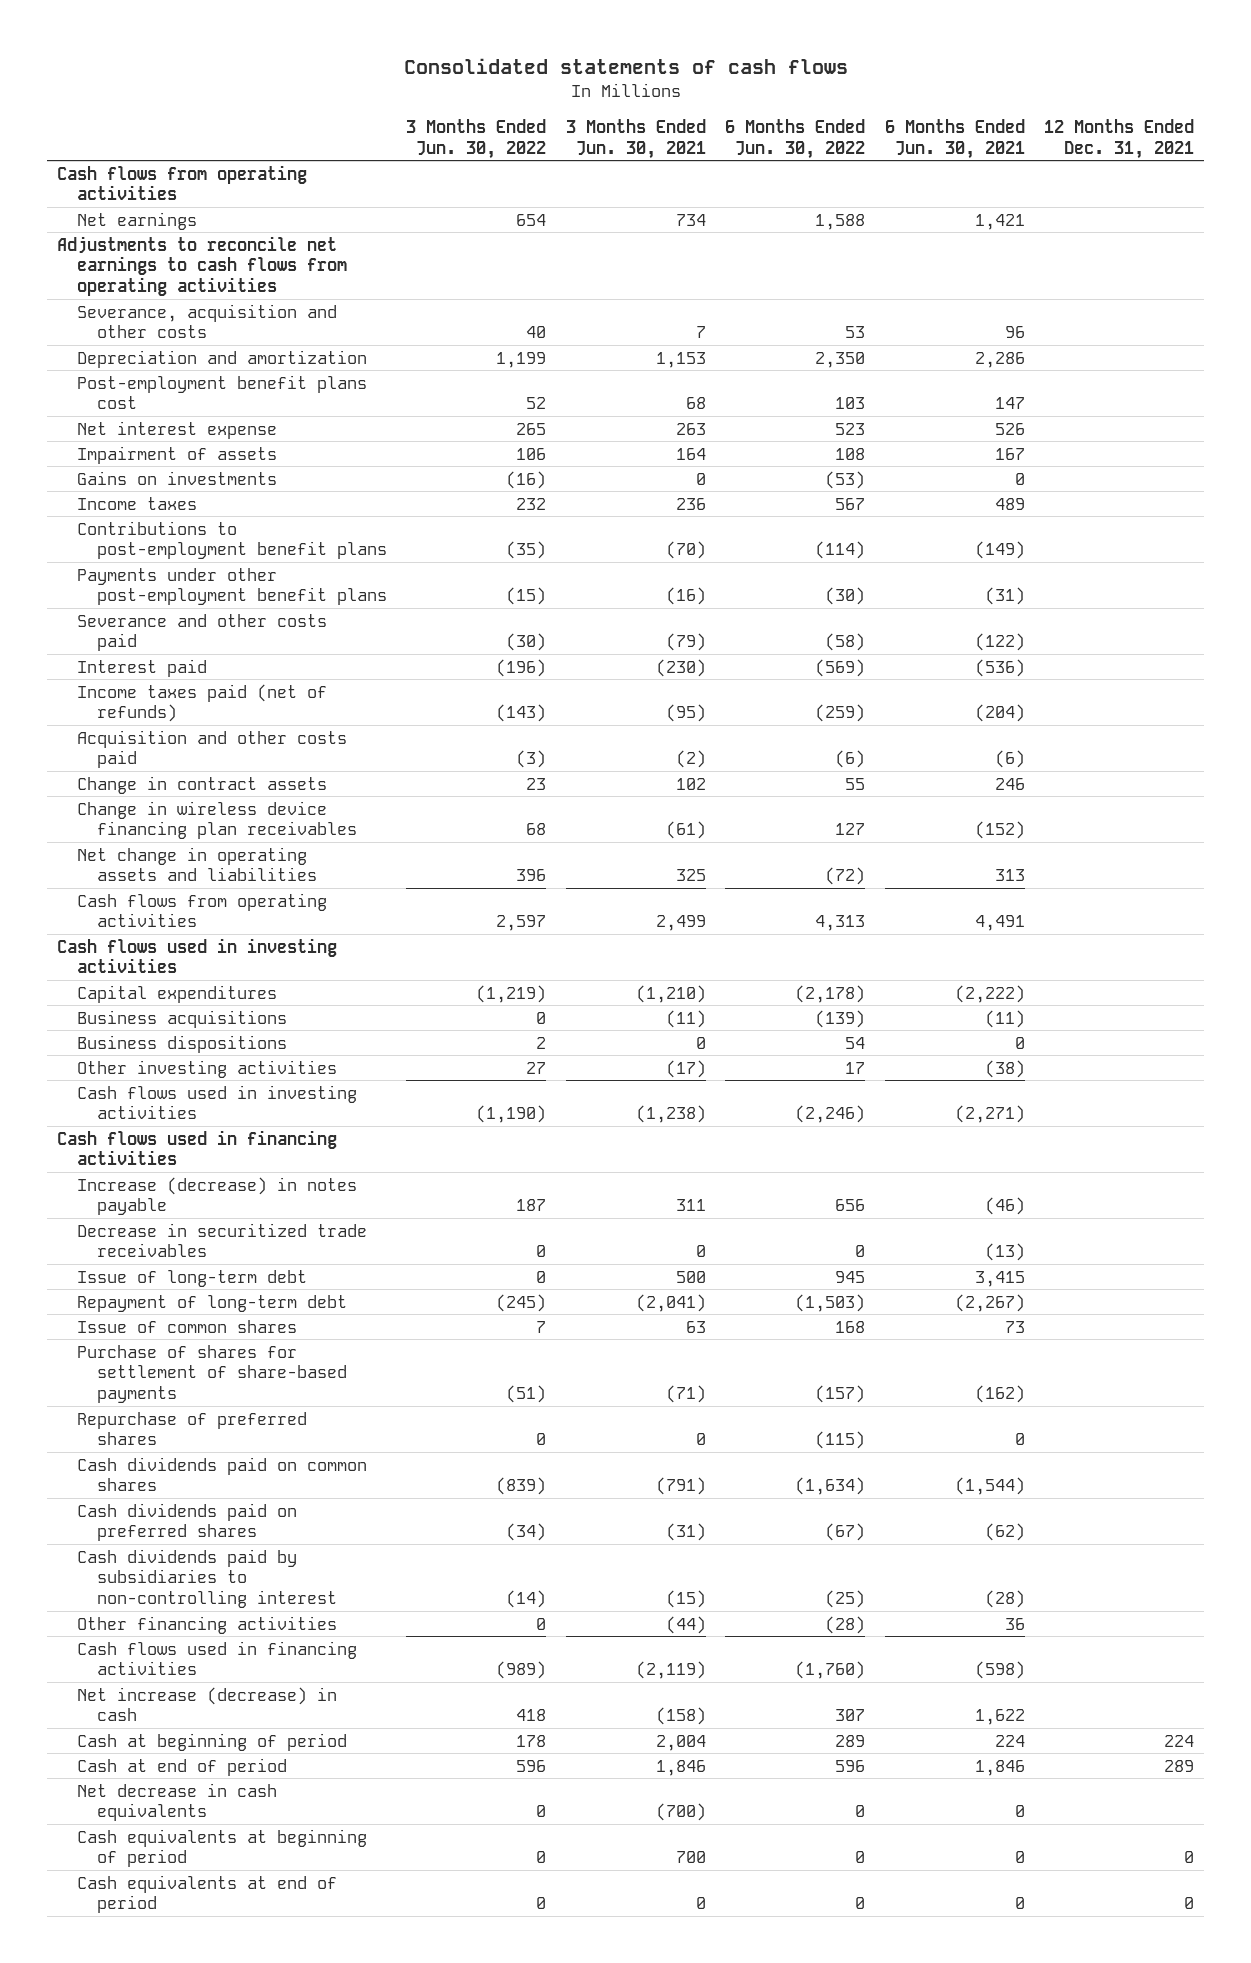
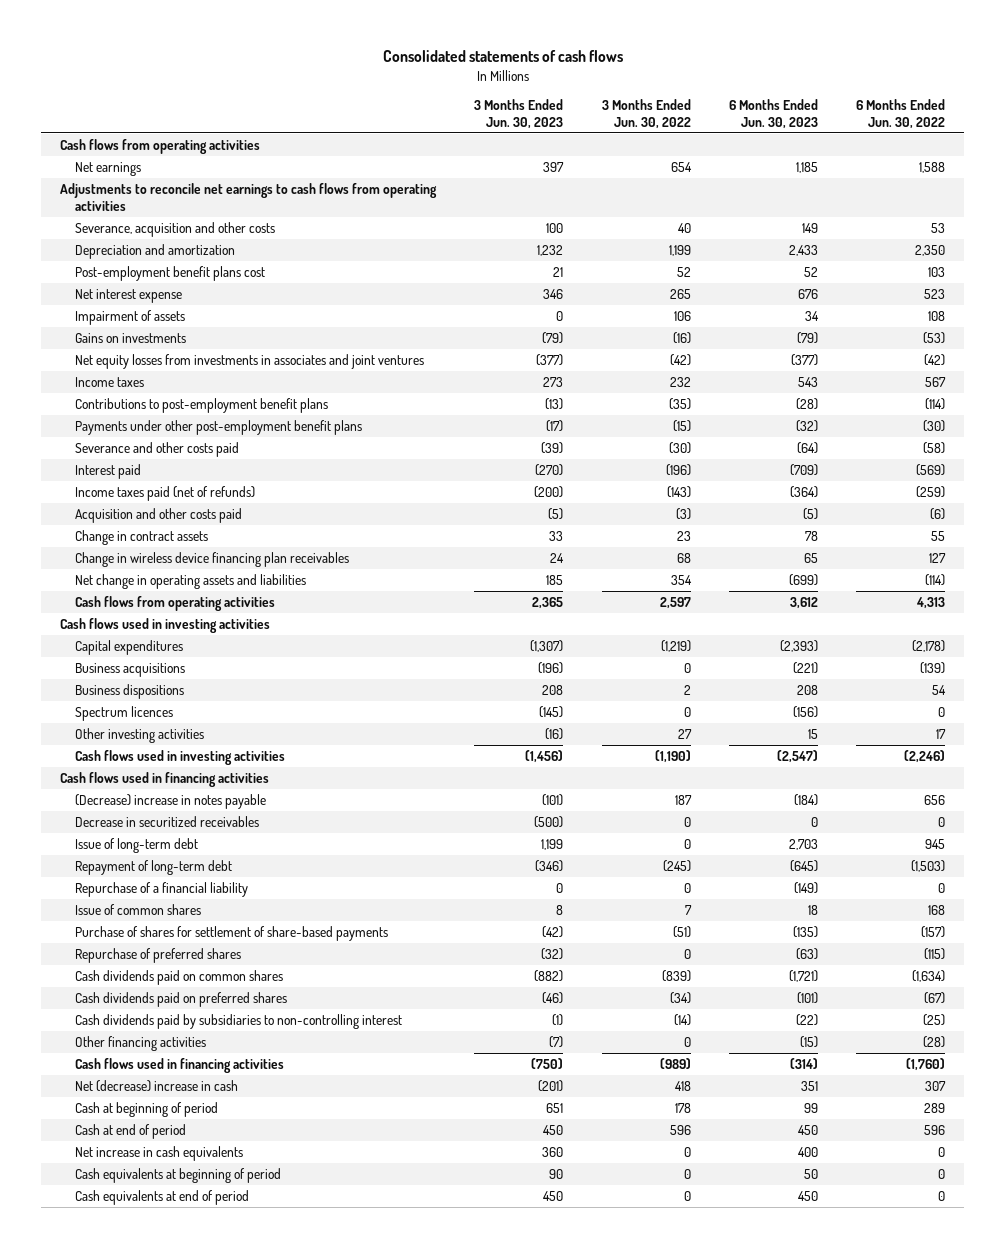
[565,118,706,159] 3 Months Ended Jun. 30, 2021 -> none
[884,118,1025,159] 6 Months Ended Jun. 30, 2021 -> none
[1044,118,1195,159] 12 Months Ended Dec. 31, 2021 -> none
none -> [474,99,564,129] 3 Months Ended Jun. 30, 2023
none -> [728,99,818,129] 6 Months Ended Jun. 30, 2023
none -> [74,353,424,369] Net equity losses from investments in associates and joint ventures
[516,869,547,882] 396 -> [670,574,692,585] 354
[825,867,866,886] (72) -> [924,573,945,586] (114)
none -> [74,705,173,721] Spectrum licences
[76,1176,357,1216] Increase (decrease) in notes payable -> [74,793,266,809] (Decrease) increase in notes payable
[76,1222,367,1258] Decrease in securitized trade receivables -> [74,815,259,827] Decrease in securitized receivables
none -> [74,881,248,897] Repurchase of a financial liability
[76,1686,337,1722] Net increase (decrease) in cash -> [74,1079,238,1092] Net (decrease) increase in cash
[76,1782,277,1822] Net decrease in cash equivalents -> [74,1145,243,1161] Net increase in cash equivalents

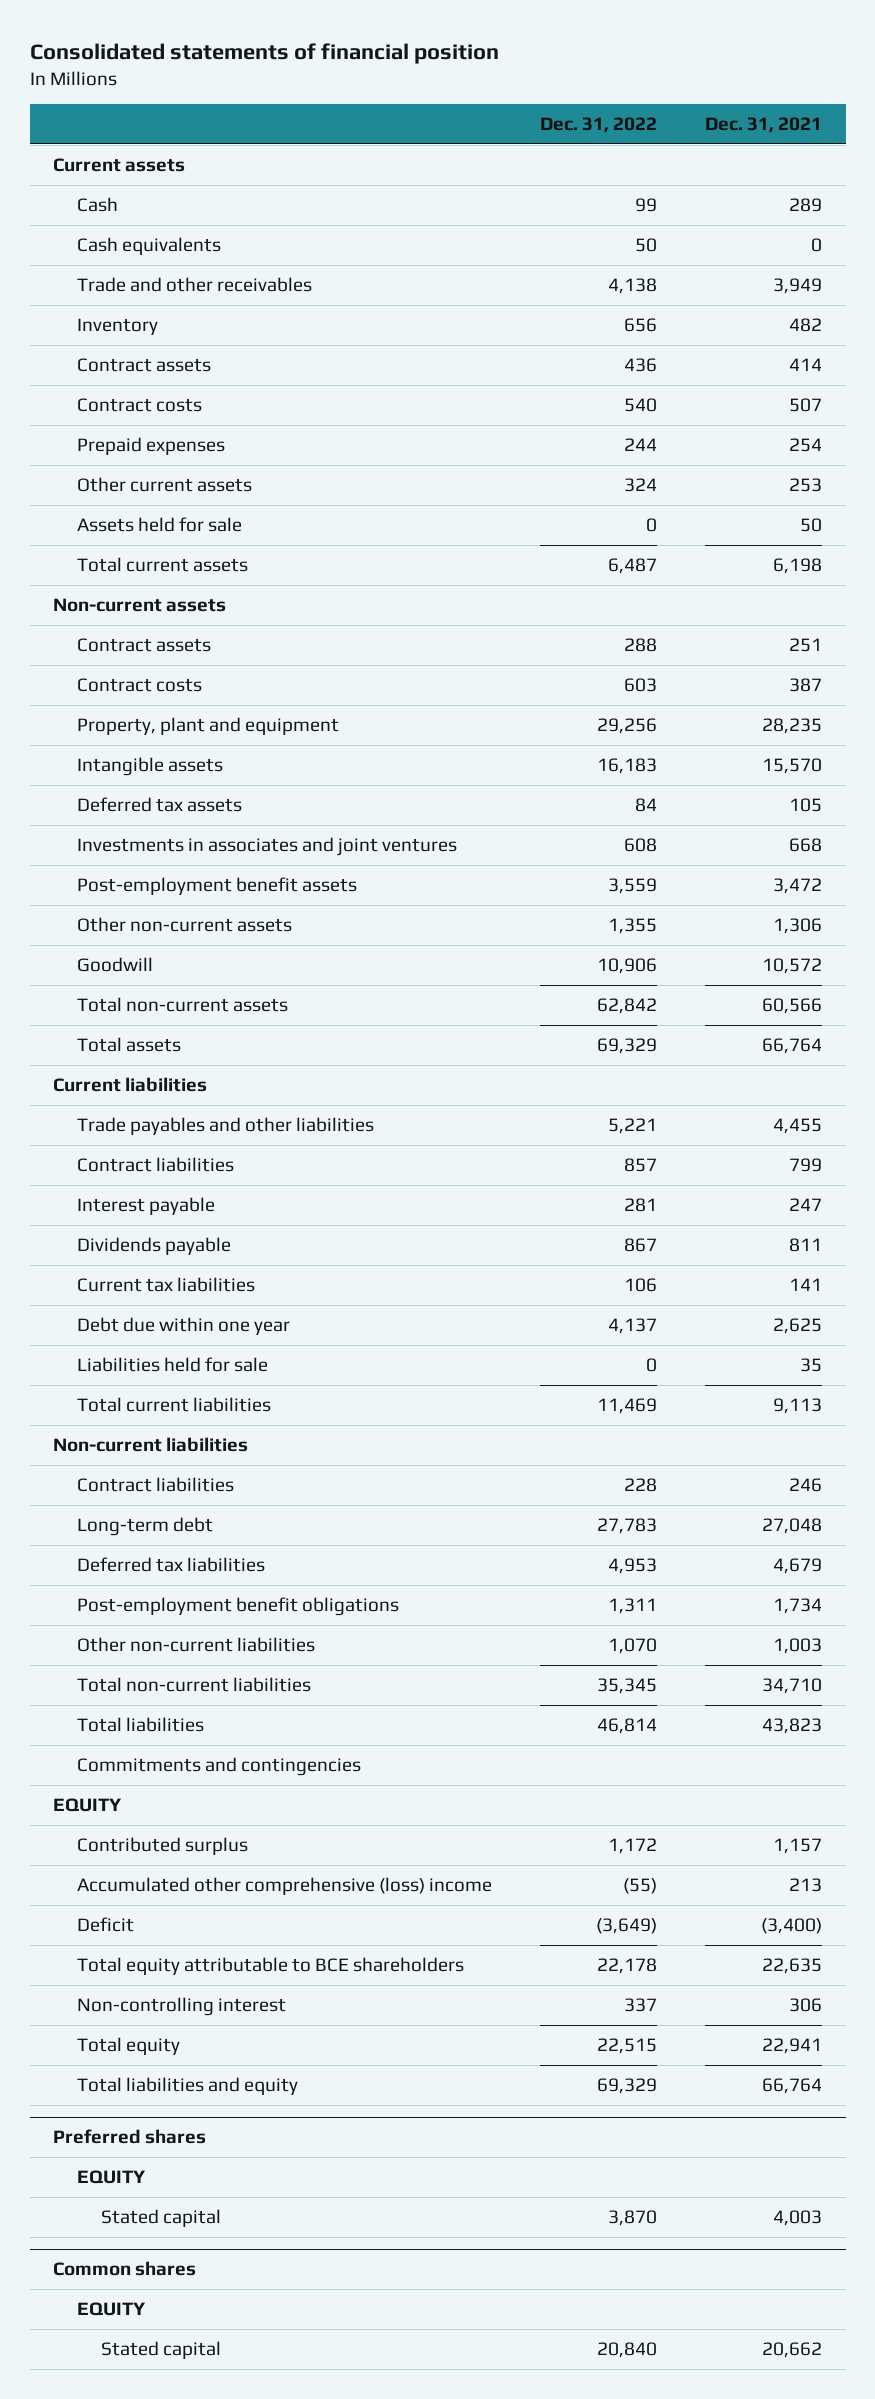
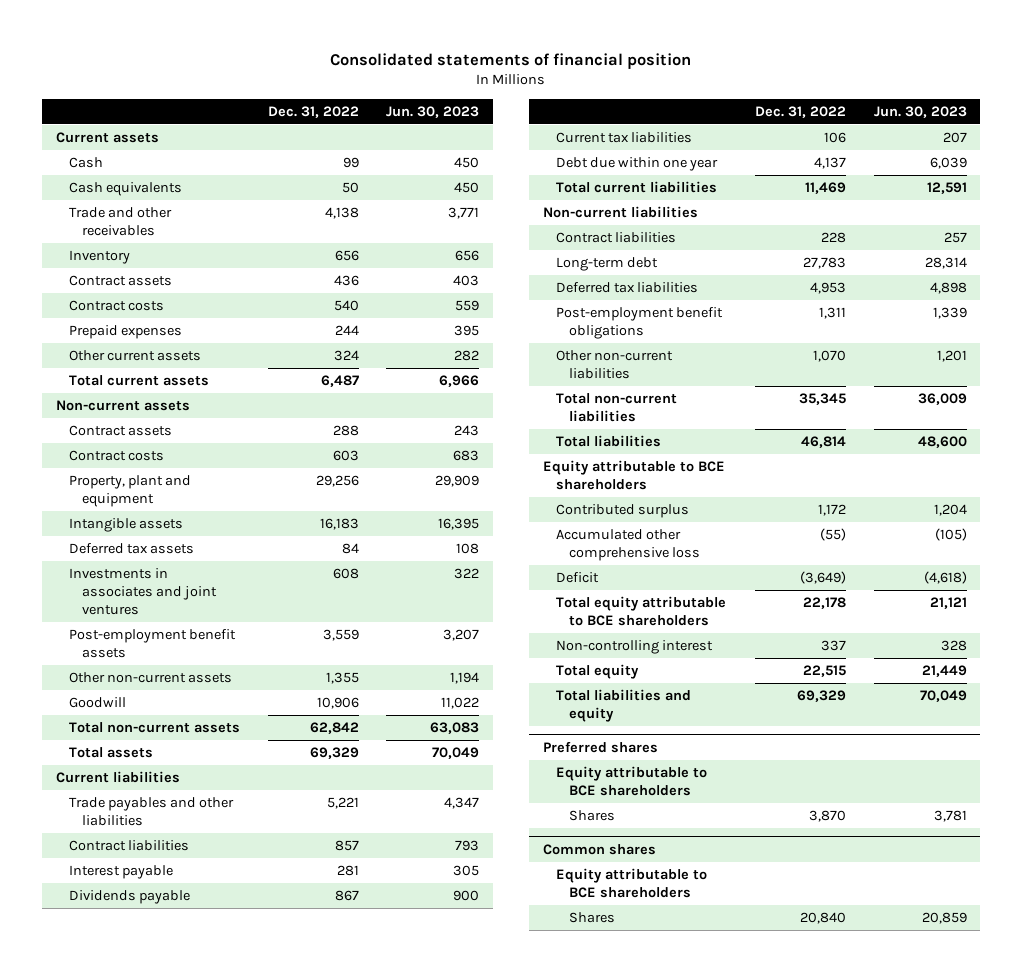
[704,117,822,134] Dec. 31, 2021 -> none
none -> [386,105,480,118] Jun. 30, 2023
[77,517,243,533] Assets held for sale -> none
[77,1357,269,1373] Liabilities held for sale -> none
[77,1757,362,1777] Commitments and contingencies -> none
[53,1798,123,1813] EQUITY -> none
none -> [543,460,726,490] Equity attributable to BCE shareholders
[77,1877,493,1896] Accumulated other comprehensive (loss) income -> [556,529,700,561] Accumulated other comprehensive loss
[77,2170,147,2185] EQUITY -> none
none -> [556,766,708,796] Equity attributable to BCE shareholders
[101,2209,222,2228] Stated capital -> [568,810,615,822] Shares
[77,2302,147,2317] EQUITY -> none
none -> [556,868,708,898] Equity attributable to BCE shareholders
[101,2341,222,2360] Stated capital -> [568,912,615,924] Shares

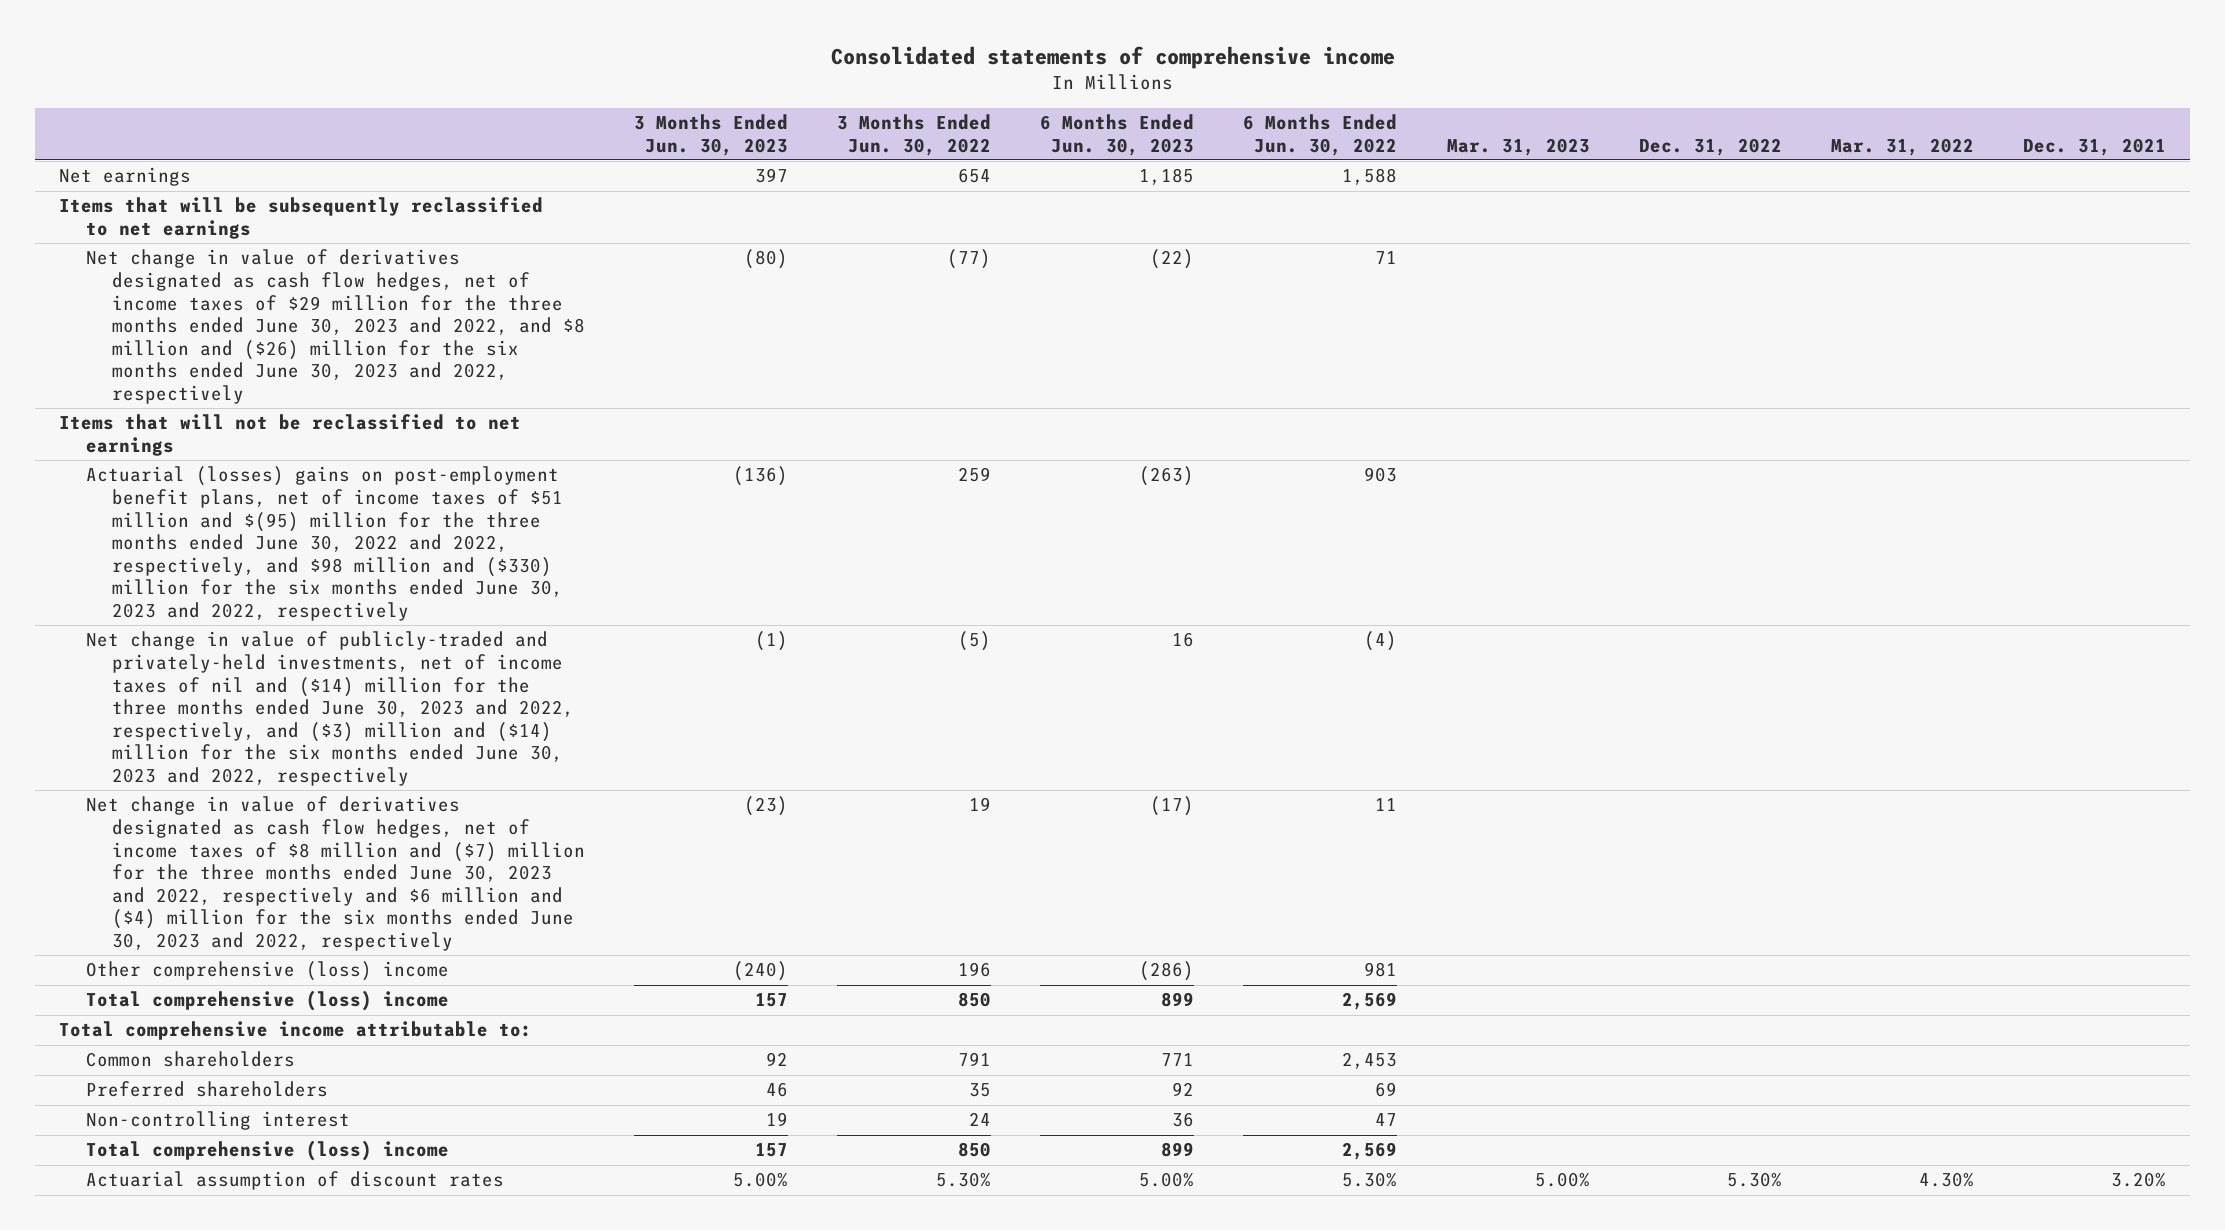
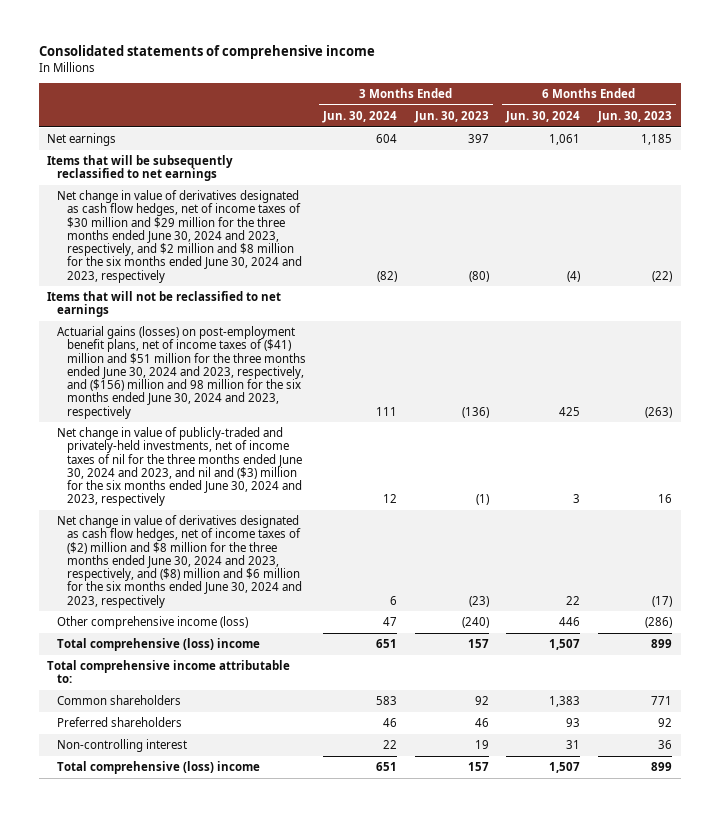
[837,113,992,156] 3 Months Ended Jun. 30, 2022 -> none
[1243,113,1398,156] 6 Months Ended Jun. 30, 2022 -> none
[1446,137,1590,156] Mar. 31, 2023 -> none
[1638,137,1782,156] Dec. 31, 2022 -> none
[1830,137,1974,156] Mar. 31, 2022 -> none
[2022,137,2166,156] Dec. 31, 2021 -> none
none -> [322,110,398,123] Jun. 30, 2024
none -> [505,110,581,123] Jun. 30, 2024
[85,249,585,404] Net change in value of derivatives designated as cash flow hedges, net of income taxes of $29 million for the three months ended June 30, 2023 and 2022, and $8 million and ($26) million for the six months ended June 30, 2023 and 2022, respectively -> [57,189,302,283] Net change in value of derivatives designated as cash flow hedges, net of income taxes of $30 million and $29 million for the three months ended June 30, 2024 and 2023, respectively, and $2 million and $8 million for the six months ended June 30, 2024 and 2023, respectively
[85,466,563,621] Actuarial (losses) gains on post-employment benefit plans, net of income taxes of $51 million and $(95) million for the three months ended June 30, 2022 and 2022, respectively, and $98 million and ($330) million for the six months ended June 30, 2023 and 2022, respectively -> [57,325,306,419] Actuarial gains (losses) on post-employment benefit plans, net of income taxes of ($41) million and $51 million for the three months ended June 30, 2024 and 2023, respectively, and ($156) million and 98 million for the six months ended June 30, 2024 and 2023, respectively
[85,631,574,786] Net change in value of publicly-traded and privately-held investments, net of income taxes of nil and ($14) million for the three months ended June 30, 2023 and 2022, respectively, and ($3) million and ($14) million for the six months ended June 30, 2023 and 2022, respectively -> [57,426,302,507] Net change in value of publicly-traded and privately-held investments, net of income taxes of nil for the three months ended June 30, 2024 and 2023, and nil and ($3) million for the six months ended June 30, 2024 and 2023, respectively
[85,796,585,951] Net change in value of derivatives designated as cash flow hedges, net of income taxes of $8 million and ($7) million for the three months ended June 30, 2023 and 2022, respectively and $6 million and ($4) million for the six months ended June 30, 2023 and 2022, respectively -> [57,514,302,608] Net change in value of derivatives designated as cash flow hedges, net of income taxes of ($2) million and $8 million for the three months ended June 30, 2024 and 2023, respectively, and ($8) million and $6 million for the six months ended June 30, 2024 and 2023, respectively
[85,961,449,982] Other comprehensive (loss) income -> [57,615,249,629] Other comprehensive income (loss)
[85,1171,504,1191] Actuarial assumption of discount rates -> none

